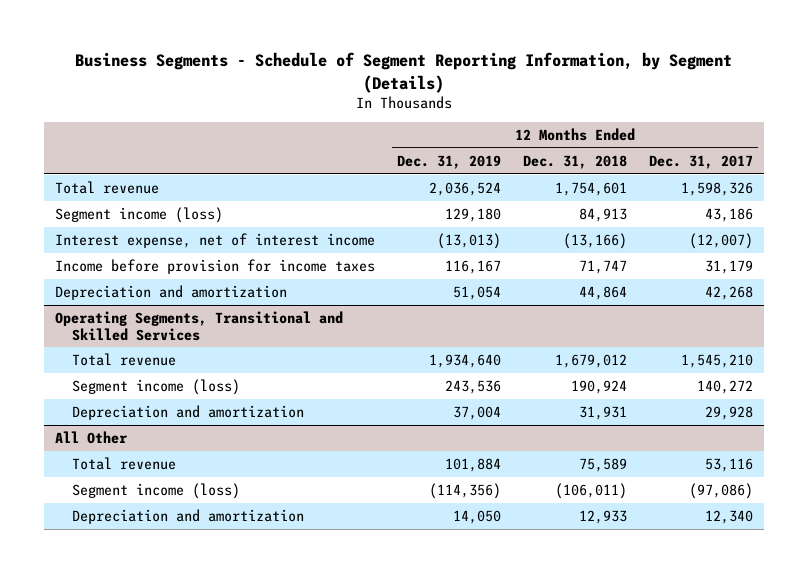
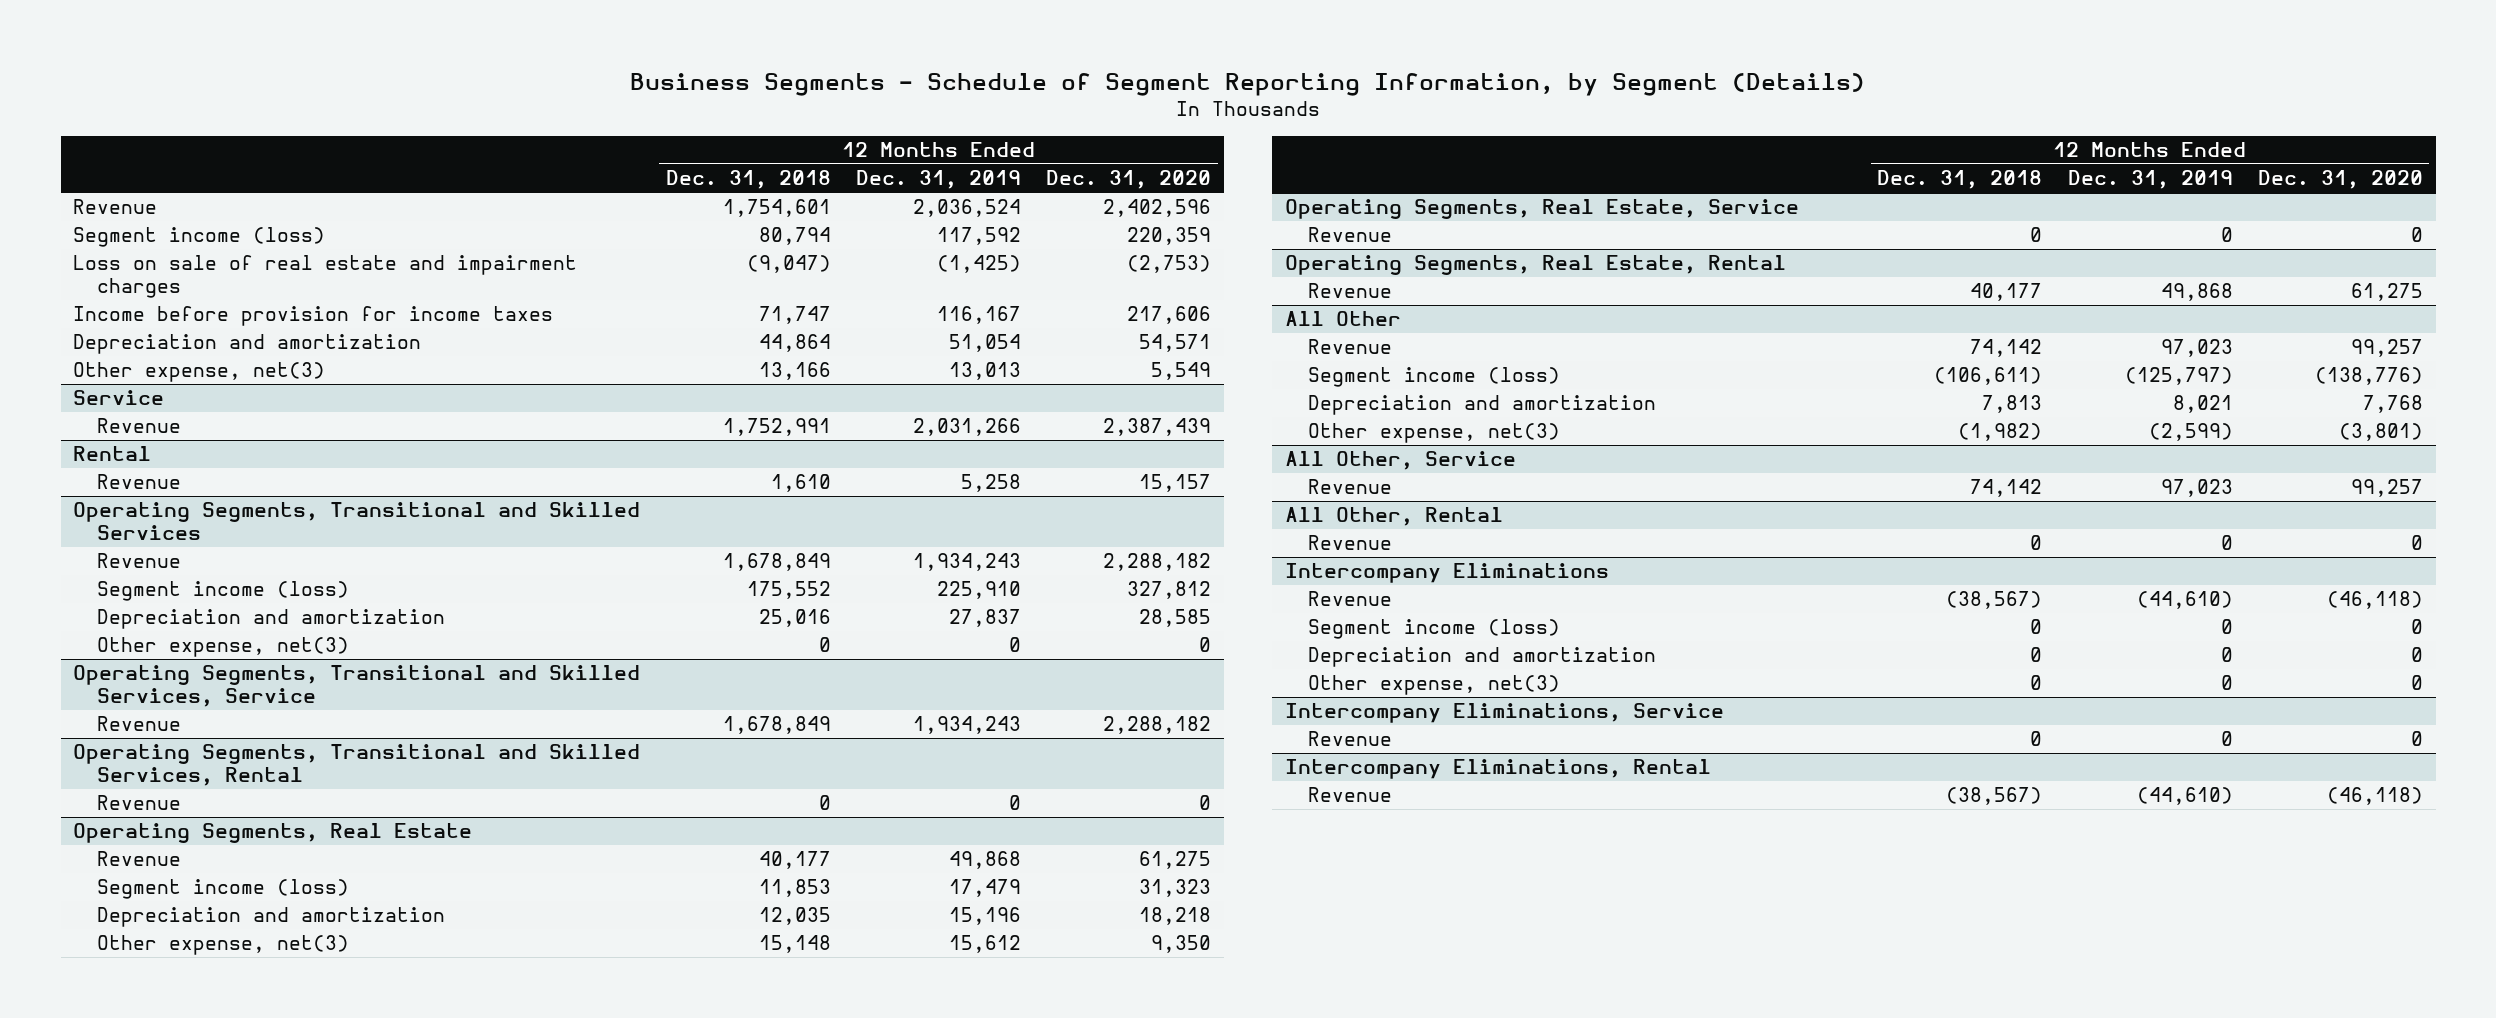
[648,154,753,169] Dec. 31, 2017 -> none
none -> [1046,170,1212,190] Dec. 31, 2020
[55,232,376,248] Interest expense, net of interest income -> none
[55,180,160,194] Total revenue -> [73,199,158,215] Revenue
[445,207,502,222] 129,180 -> [937,227,1022,246] 117,592
[579,207,628,222] 84,913 -> [758,227,831,246] 80,794
none -> [73,255,578,299] Loss on sale of real estate and impairment charges
none -> [73,362,326,383] Other expense, net(3)
none -> [73,390,165,406] Service
none -> [96,418,181,434] Revenue
none -> [73,446,152,462] Rental
none -> [96,474,181,490] Revenue
[72,352,177,366] Total revenue -> [96,553,181,569] Revenue
[429,353,502,368] 1,934,640 -> [913,553,1022,572] 1,934,243
[555,353,628,368] 1,679,012 -> [722,553,831,572] 1,678,849
[445,379,502,394] 243,536 -> [937,581,1022,600] 225,910
[571,379,628,394] 190,924 -> [746,581,831,600] 175,552
[453,405,502,420] 37,004 -> [949,609,1022,628] 27,837
[579,405,628,420] 31,931 -> [758,609,831,628] 25,016
none -> [96,637,349,658] Other expense, net(3)
none -> [73,665,641,708] Operating Segments, Transitional and Skilled Services, Service
none -> [96,716,181,732] Revenue
none -> [73,744,641,787] Operating Segments, Transitional and Skilled Services, Rental
none -> [96,795,181,811] Revenue
none -> [73,823,473,844] Operating Segments, Real Estate
none -> [96,851,181,867] Revenue
none -> [96,879,349,900] Segment income (loss)
none -> [96,907,445,928] Depreciation and amortization
none -> [96,935,349,956] Other expense, net(3)
none -> [1284,199,1799,220] Operating Segments, Real Estate, Service
none -> [1308,227,1393,243] Revenue
none -> [1284,255,1786,276] Operating Segments, Real Estate, Rental
none -> [1308,283,1393,299] Revenue
[72,456,177,470] Total revenue -> [1308,339,1393,355] Revenue
[445,457,502,472] 101,884 -> [2160,339,2233,358] 97,023
[579,457,628,472] 75,589 -> [1970,339,2043,358] 74,142
[429,482,502,499] (114,356) -> [2124,367,2233,386] (125,797)
[555,482,628,499] (106,011) -> [1934,367,2043,386] (106,611)
[453,509,502,524] 14,050 -> [2172,395,2233,414] 8,021
[579,509,628,524] 12,933 -> [1982,395,2043,414] 7,813
none -> [1308,423,1561,444] Other expense, net(3)
none -> [1284,451,1516,471] All Other, Service
none -> [1308,479,1393,495] Revenue
none -> [1284,507,1503,527] All Other, Rental
none -> [1308,535,1393,551] Revenue
none -> [1284,563,1609,584] Intercompany Eliminations
none -> [1308,591,1393,607] Revenue
none -> [1308,619,1561,640] Segment income (loss)
none -> [1308,647,1657,668] Depreciation and amortization
none -> [1308,675,1561,696] Other expense, net(3)
none -> [1284,703,1724,724] Intercompany Eliminations, Service
none -> [1308,731,1393,747] Revenue
none -> [1284,759,1711,780] Intercompany Eliminations, Rental
none -> [1308,787,1393,803] Revenue

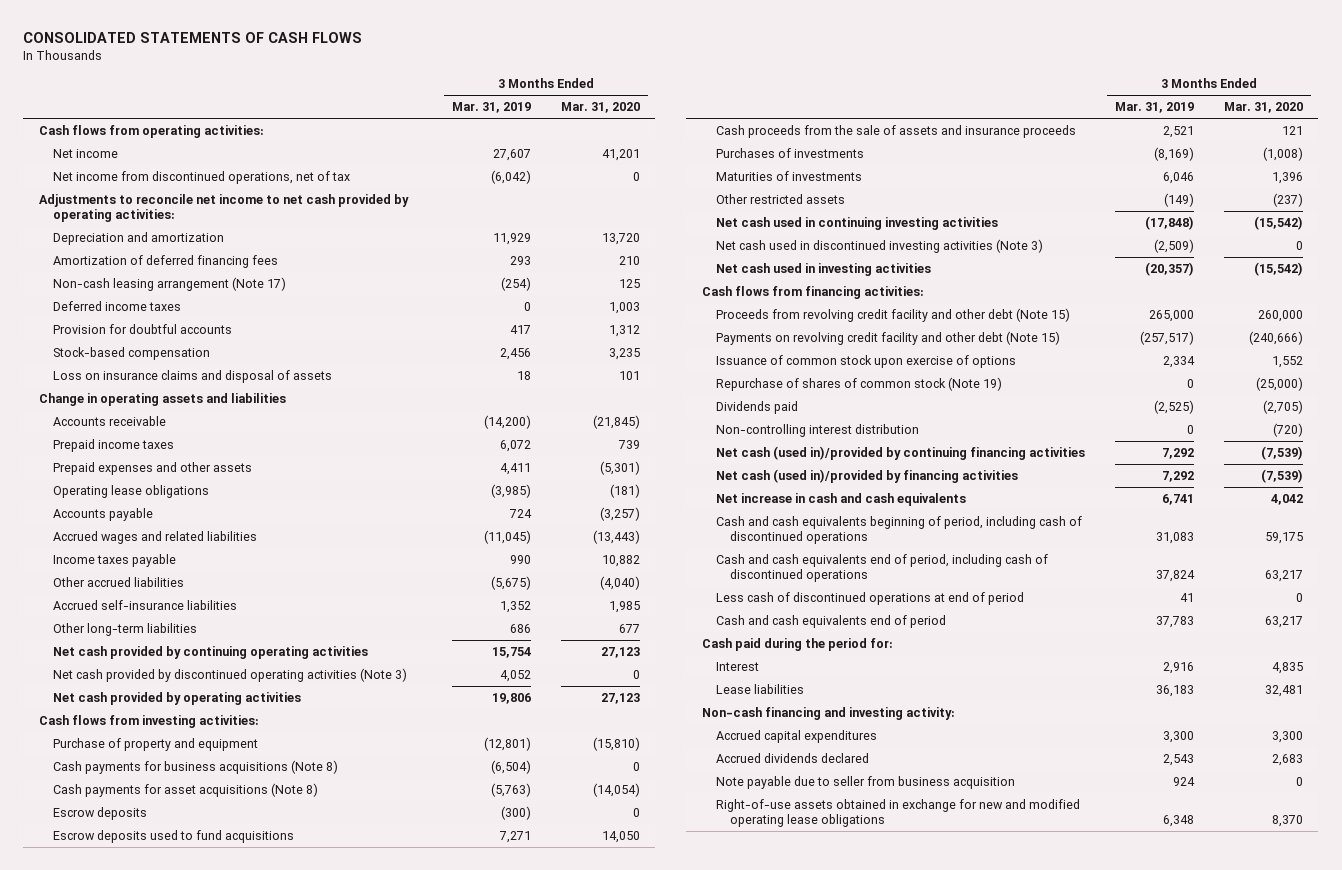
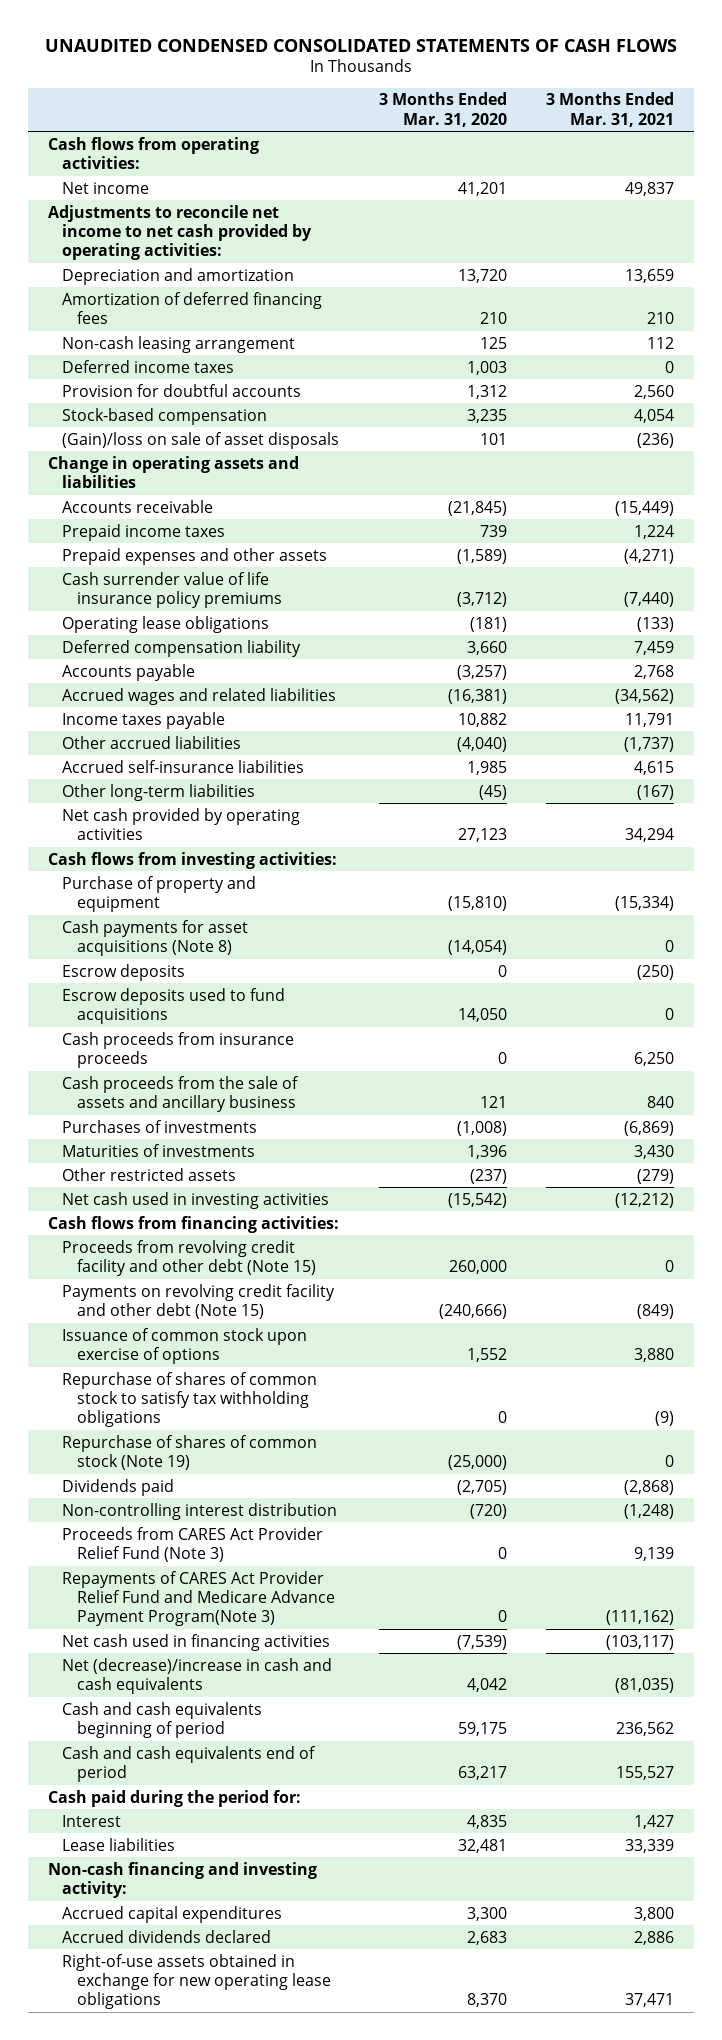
[23,31,363,43] CONSOLIDATED STATEMENTS OF CASH FLOWS -> [45,38,678,52] UNAUDITED CONDENSED CONSOLIDATED STATEMENTS OF CASH FLOWS
[451,102,531,114] Mar. 31, 2019 -> none
none -> [546,92,675,127] 3 Months Ended Mar. 31, 2021
[52,170,350,184] Net income from discontinued operations, net of tax -> none
[52,276,286,291] Non-cash leasing arrangement (Note 17) -> [62,335,296,353] Non-cash leasing arrangement
[52,369,332,383] Loss on insurance claims and disposal of assets -> [62,431,340,449] (Gain)/loss on sale of asset disposals
[600,460,641,475] (5,301) -> [456,548,507,564] (1,589)
none -> [62,571,282,608] Cash surrender value of life insurance policy premiums
none -> [62,639,302,657] Deferred compensation liability
[593,529,641,544] (13,443) -> [447,688,507,704] (16,381)
[52,645,368,659] Net cash provided by continuing operating activities -> none
[52,667,407,682] Net cash provided by discontinued operating activities (Note 3) -> none
[619,623,641,633] 677 -> [478,784,507,800] (45)
[52,759,338,774] Cash payments for business acquisitions (Note 8) -> none
none -> [62,1031,295,1068] Cash proceeds from insurance proceeds
[715,124,1076,138] Cash proceeds from the sale of assets and insurance proceeds -> [62,1075,300,1112] Cash proceeds from the sale of assets and ancillary business
[715,216,998,230] Net cash used in continuing investing activities -> none
[715,238,1043,253] Net cash used in discontinued investing activities (Note 3) -> none
none -> [62,1371,318,1428] Repurchase of shares of common stock to satisfy tax withholding obligations
[715,445,1085,460] Net cash (used in)/provided by continuing financing activities -> none
[715,553,1048,582] Cash and cash equivalents end of period, including cash of discontinued operations -> none
[715,591,1024,605] Less cash of discontinued operations at end of period -> none
none -> [62,1526,324,1562] Proceeds from CARES Act Provider Relief Fund (Note 3)
none -> [62,1570,335,1627] Repayments of CARES Act Provider Relief Fund and Medicare Advance Payment Program(Note 3)
[715,468,1018,483] Net cash (used in)/provided by financing activities -> [62,1633,331,1651] Net cash used in financing activities
[715,492,966,506] Net increase in cash and cash equivalents -> [62,1657,333,1694] Net (decrease)/increase in cash and cash equivalents
[715,515,1082,544] Cash and cash equivalents beginning of period, including cash of discontinued operations -> [62,1701,263,1738] Cash and cash equivalents beginning of period
[715,775,1015,789] Note payable due to seller from business acquisition -> none
[715,798,1080,827] Right-of-use assets obtained in exchange for new and modified operating lease obligations -> [62,1953,331,2010] Right-of-use assets obtained in exchange for new operating lease obligations

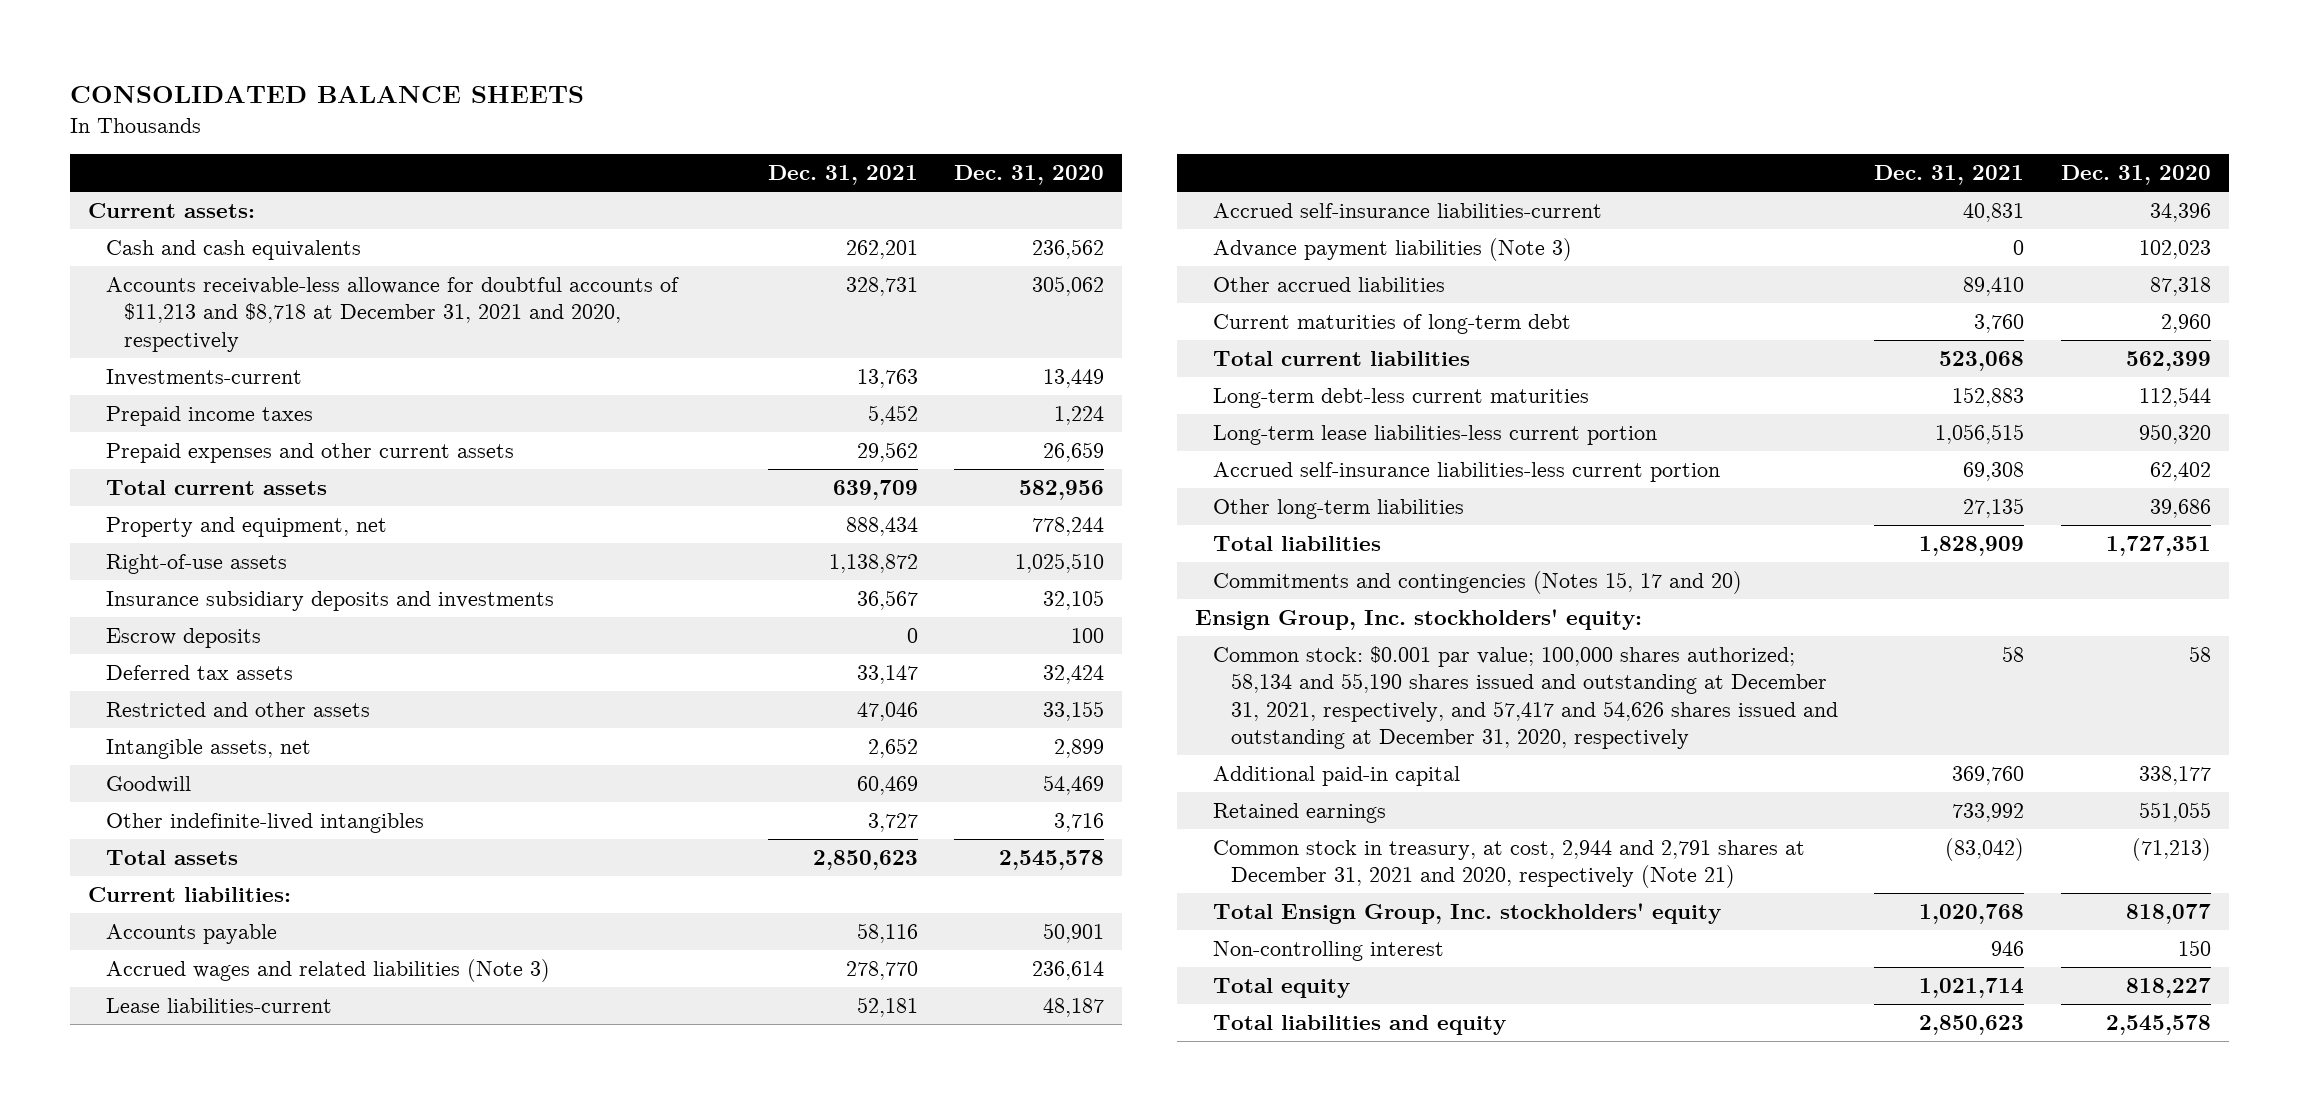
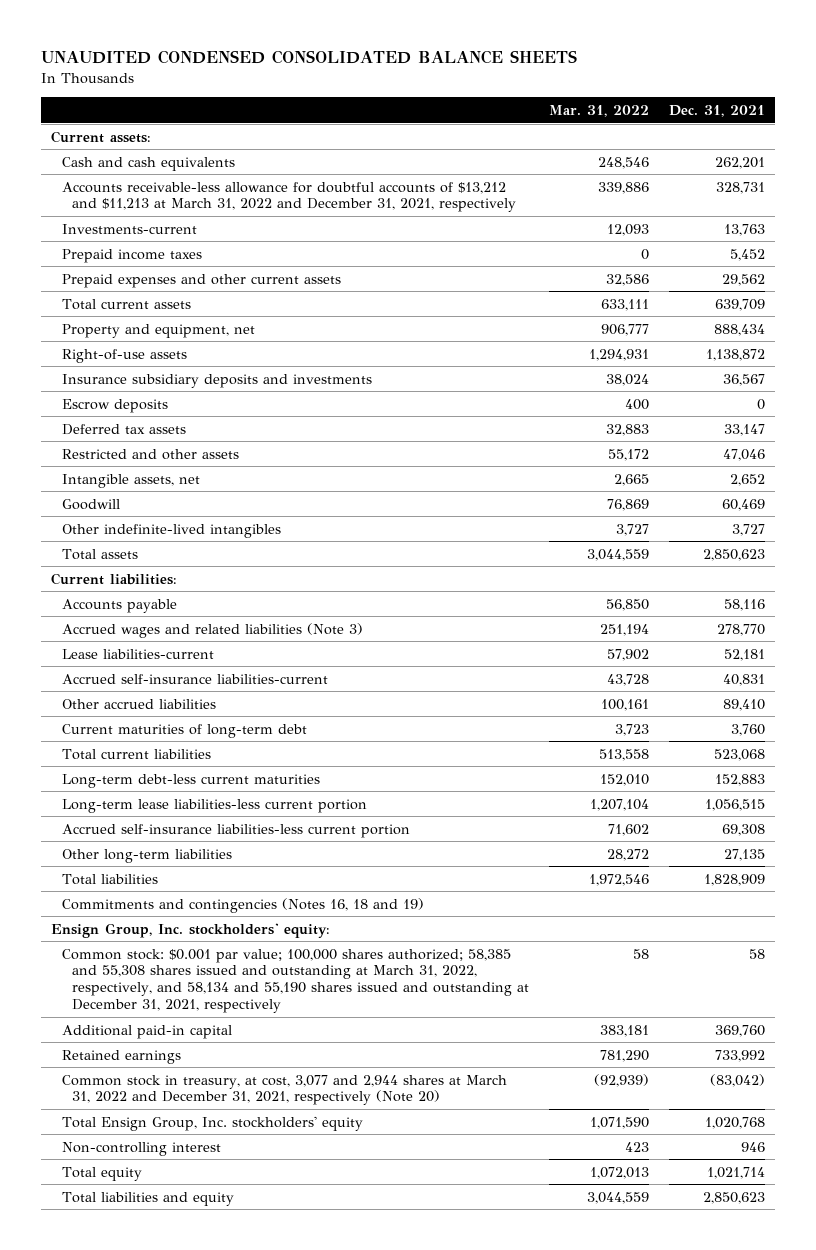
[69,86,584,104] CONSOLIDATED BALANCE SHEETS -> [41,50,578,65] UNAUDITED CONDENSED CONSOLIDATED BALANCE SHEETS
[954,165,1105,186] Dec. 31, 2020 -> none
none -> [549,105,650,118] Mar. 31, 2022
[106,276,680,352] Accounts receivable-less allowance for doubtful accounts of $11,213 and $8,718 at December 31, 2021 and 2020, respectively -> [61,181,517,213] Accounts receivable-less allowance for doubtful accounts of $13,212 and $11,213 at March 31, 2022 and December 31, 2021, respectively
[1212,237,1572,261] Advance payment liabilities (Note 3) -> none
[1212,570,1742,594] Commitments and contingencies (Notes 15, 17 and 20) -> [61,897,424,913] Commitments and contingencies (Notes 16, 18 and 19)
[1212,645,1838,750] Common stock: $0.001 par value; 100,000 shares authorized; 58,134 and 55,190 shares issued and outstanding at December 31, 2021, respectively, and 57,417 and 54,626 shares issued and outstanding at December 31, 2020, respectively -> [61,948,530,1013] Common stock: $0.001 par value; 100,000 shares authorized; 58,385 and 55,308 shares issued and outstanding at March 31, 2022, respectively, and 58,134 and 55,190 shares issued and outstanding at December 31, 2021, respectively
[1212,839,1805,889] Common stock in treasury, at cost, 2,944 and 2,791 shares at December 31, 2021 and 2020, respectively (Note 21) -> [61,1074,507,1106] Common stock in treasury, at cost, 3,077 and 2,944 shares at March 31, 2022 and December 31, 2021, respectively (Note 20)

